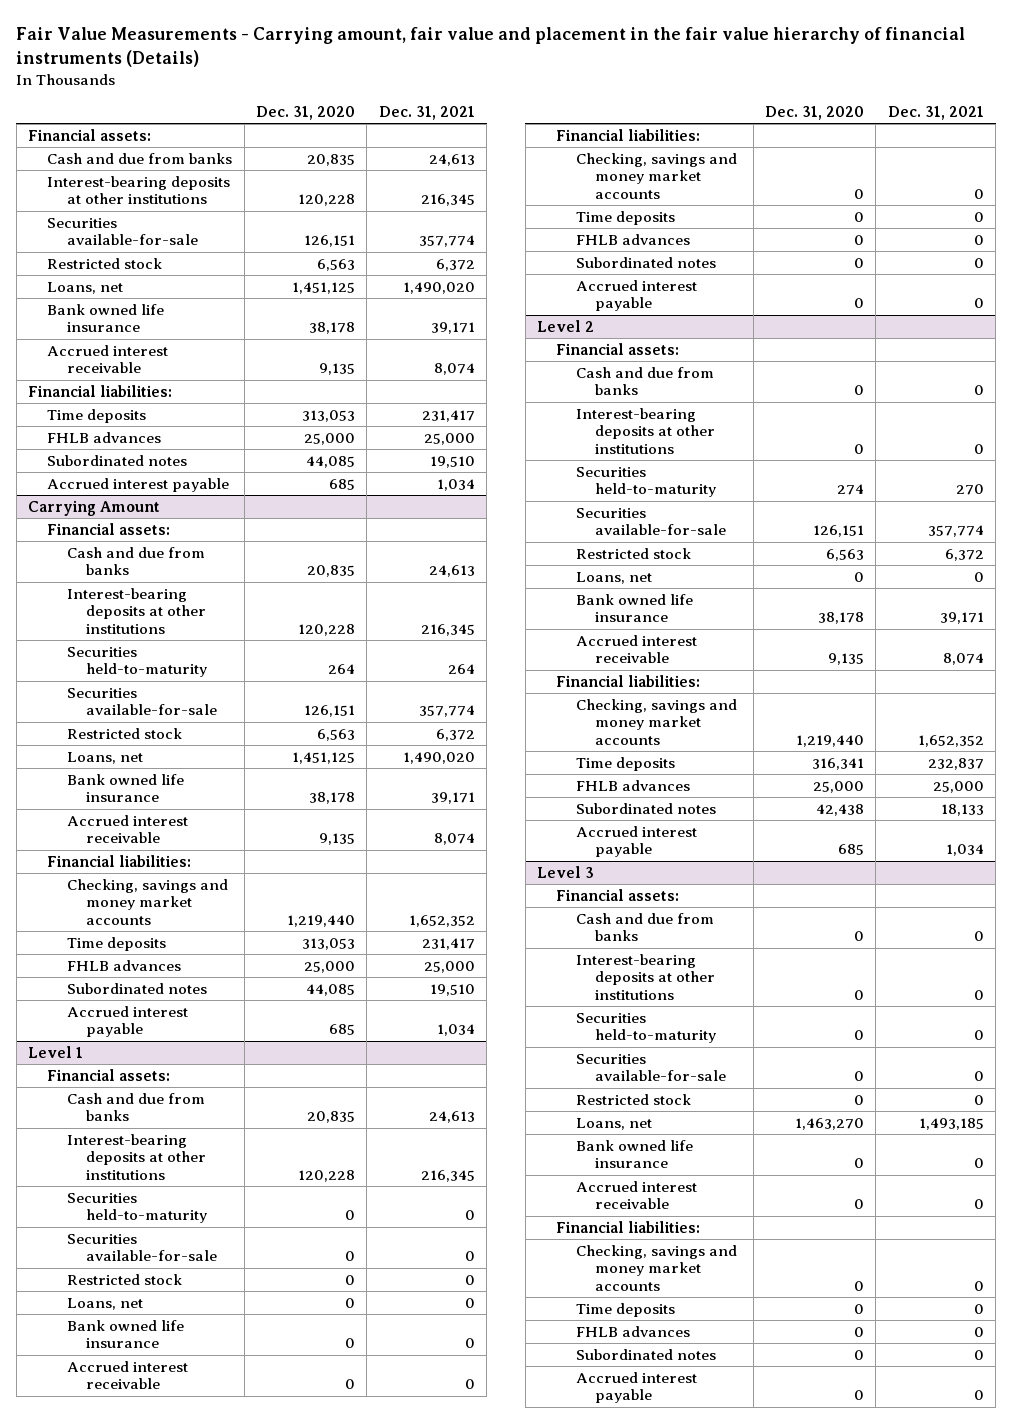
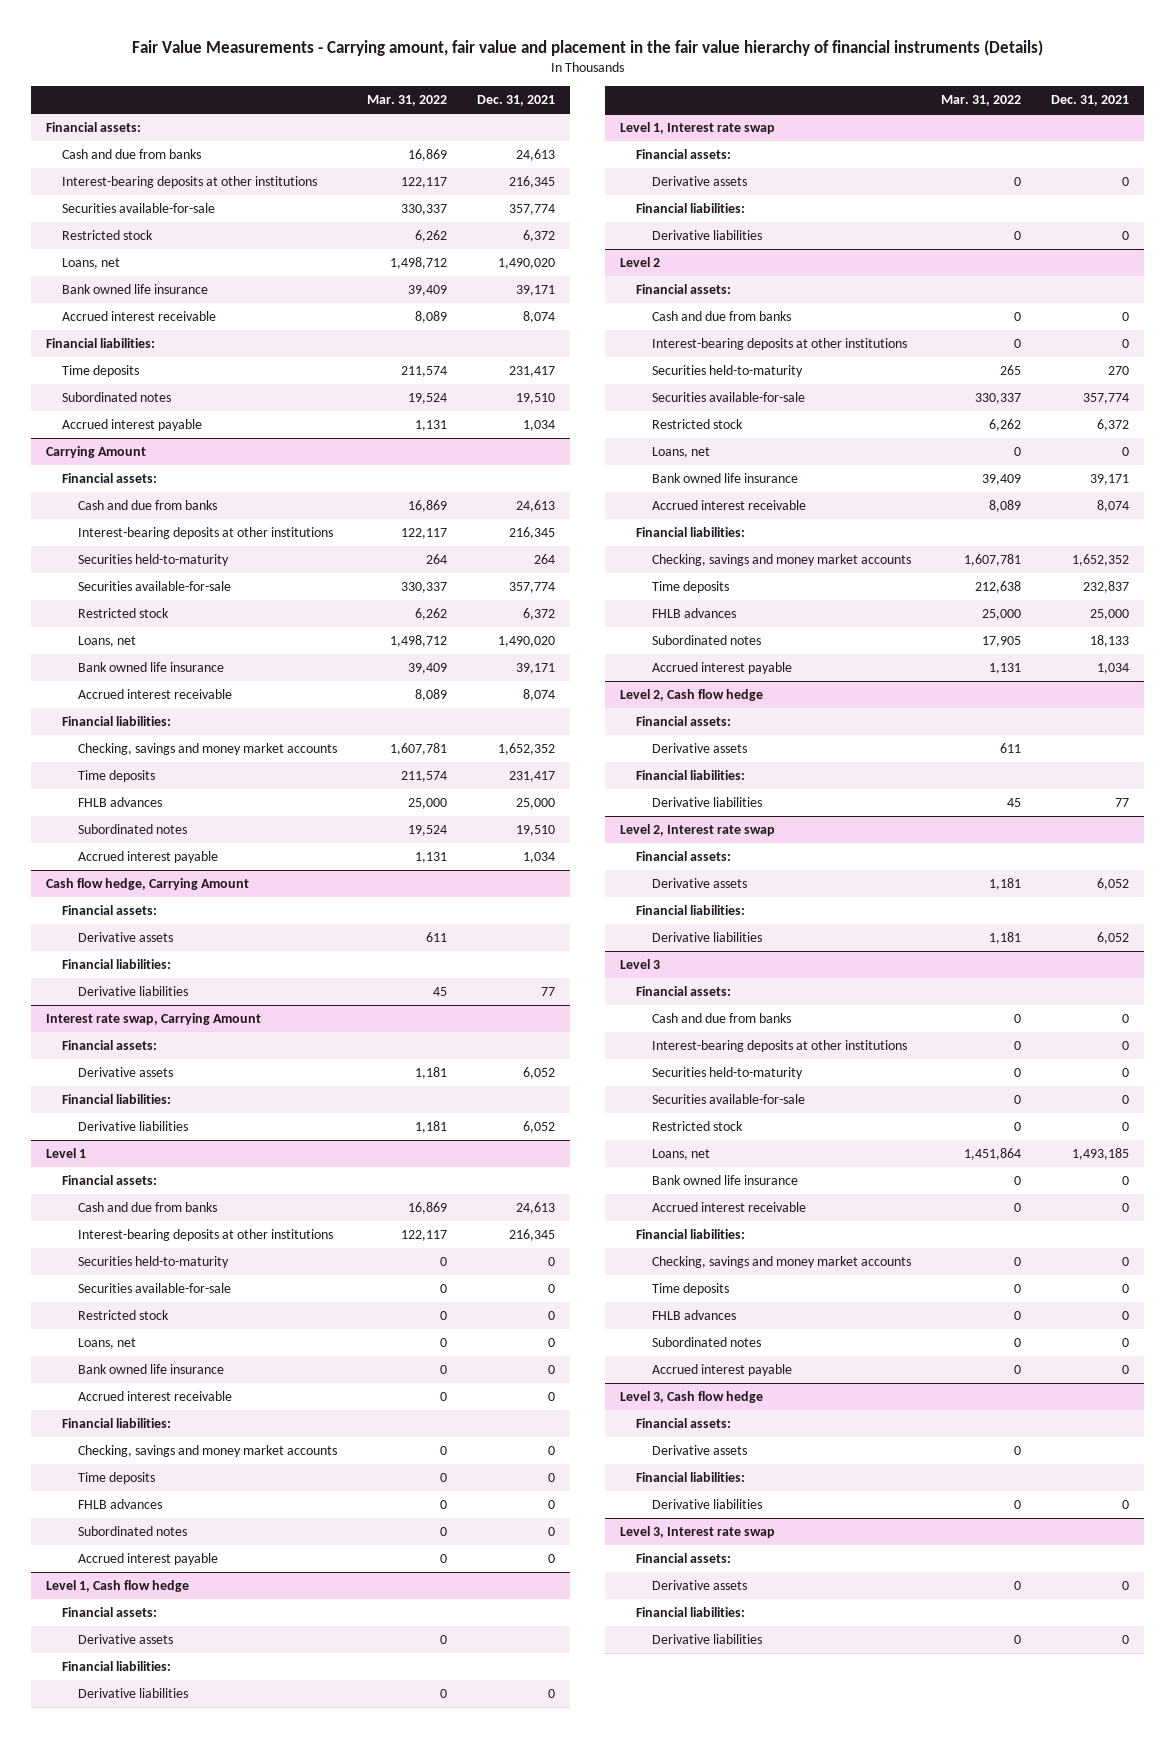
[256,105,356,120] Dec. 31, 2020 -> none
none -> [366,95,447,107] Mar. 31, 2022
[47,431,162,443] FHLB advances -> none
none -> [45,878,249,891] Cash flow hedge, Carrying Amount
none -> [61,905,157,916] Financial assets:
none -> [77,932,173,943] Derivative assets
none -> [61,959,171,970] Financial liabilities:
none -> [77,986,188,997] Derivative liabilities
none -> [45,1013,261,1026] Interest rate swap, Carrying Amount
none -> [61,1040,157,1051] Financial assets:
none -> [77,1067,173,1078] Derivative assets
none -> [61,1094,171,1105] Financial liabilities:
none -> [77,1121,188,1132] Derivative liabilities
none -> [45,1580,189,1593] Level 1, Cash flow hedge
none -> [61,1607,157,1618] Financial assets:
none -> [77,1634,173,1645] Derivative assets
none -> [61,1661,171,1672] Financial liabilities:
none -> [77,1688,188,1699] Derivative liabilities
none -> [620,122,776,135] Level 1, Interest rate swap
none -> [636,149,732,160] Financial assets:
none -> [652,176,748,187] Derivative assets
none -> [636,203,746,214] Financial liabilities:
none -> [652,230,763,241] Derivative liabilities
none -> [620,689,764,702] Level 2, Cash flow hedge
none -> [636,716,732,727] Financial assets:
none -> [652,743,748,754] Derivative assets
none -> [636,770,746,781] Financial liabilities:
none -> [652,797,763,808] Derivative liabilities
none -> [620,824,776,837] Level 2, Interest rate swap
none -> [636,851,732,862] Financial assets:
none -> [652,878,748,889] Derivative assets
none -> [636,905,746,916] Financial liabilities:
none -> [652,932,763,943] Derivative liabilities
none -> [620,1391,764,1404] Level 3, Cash flow hedge
none -> [636,1418,732,1429] Financial assets:
none -> [652,1445,748,1456] Derivative assets
none -> [636,1472,746,1483] Financial liabilities:
none -> [652,1499,763,1510] Derivative liabilities
none -> [620,1526,776,1539] Level 3, Interest rate swap
none -> [636,1553,732,1564] Financial assets:
none -> [652,1580,748,1591] Derivative assets
none -> [636,1607,746,1618] Financial liabilities:
none -> [652,1634,763,1645] Derivative liabilities

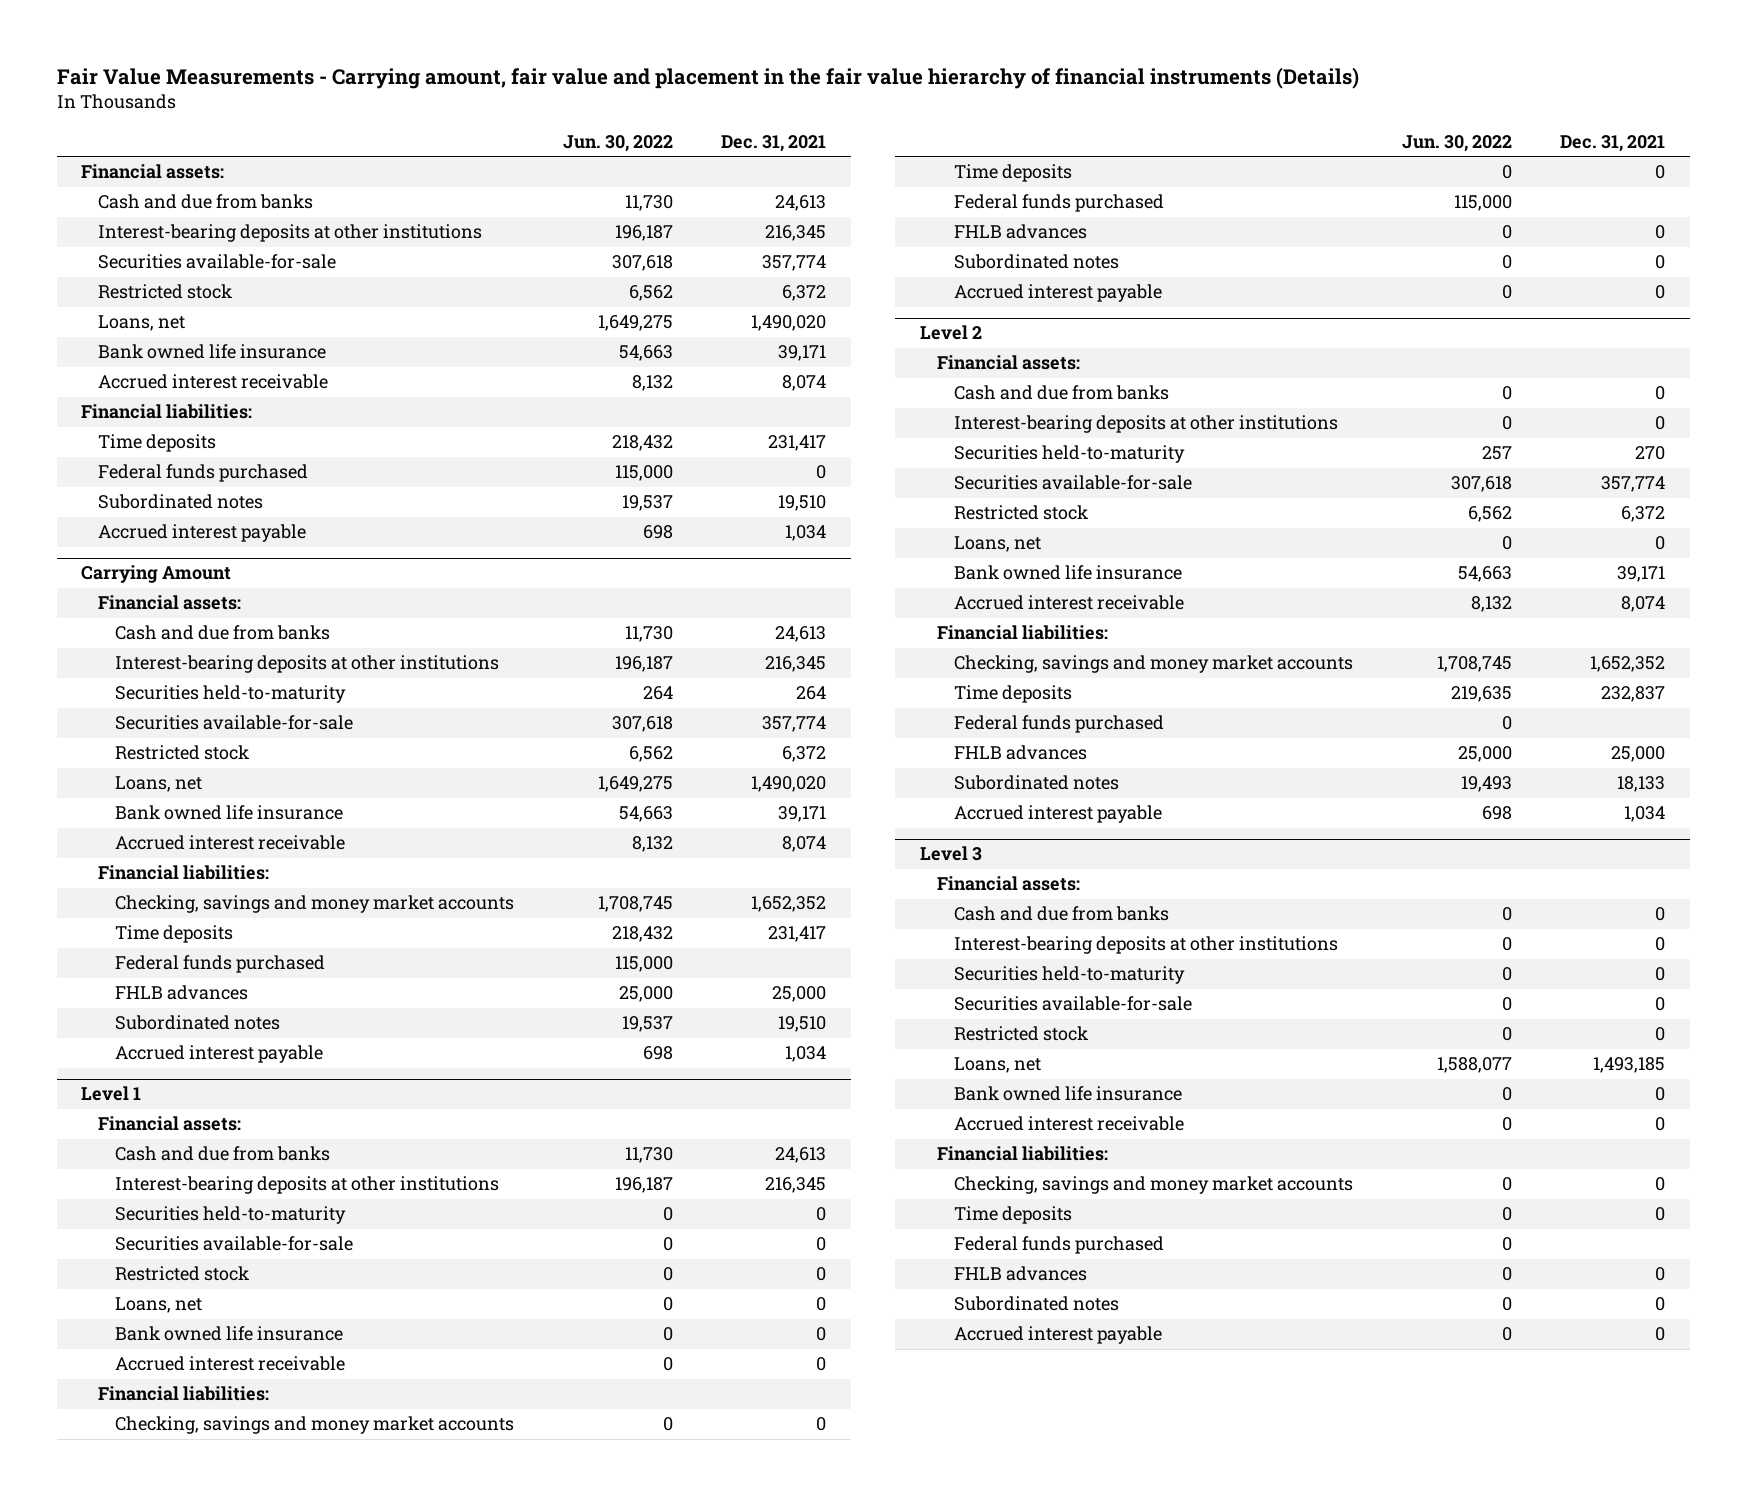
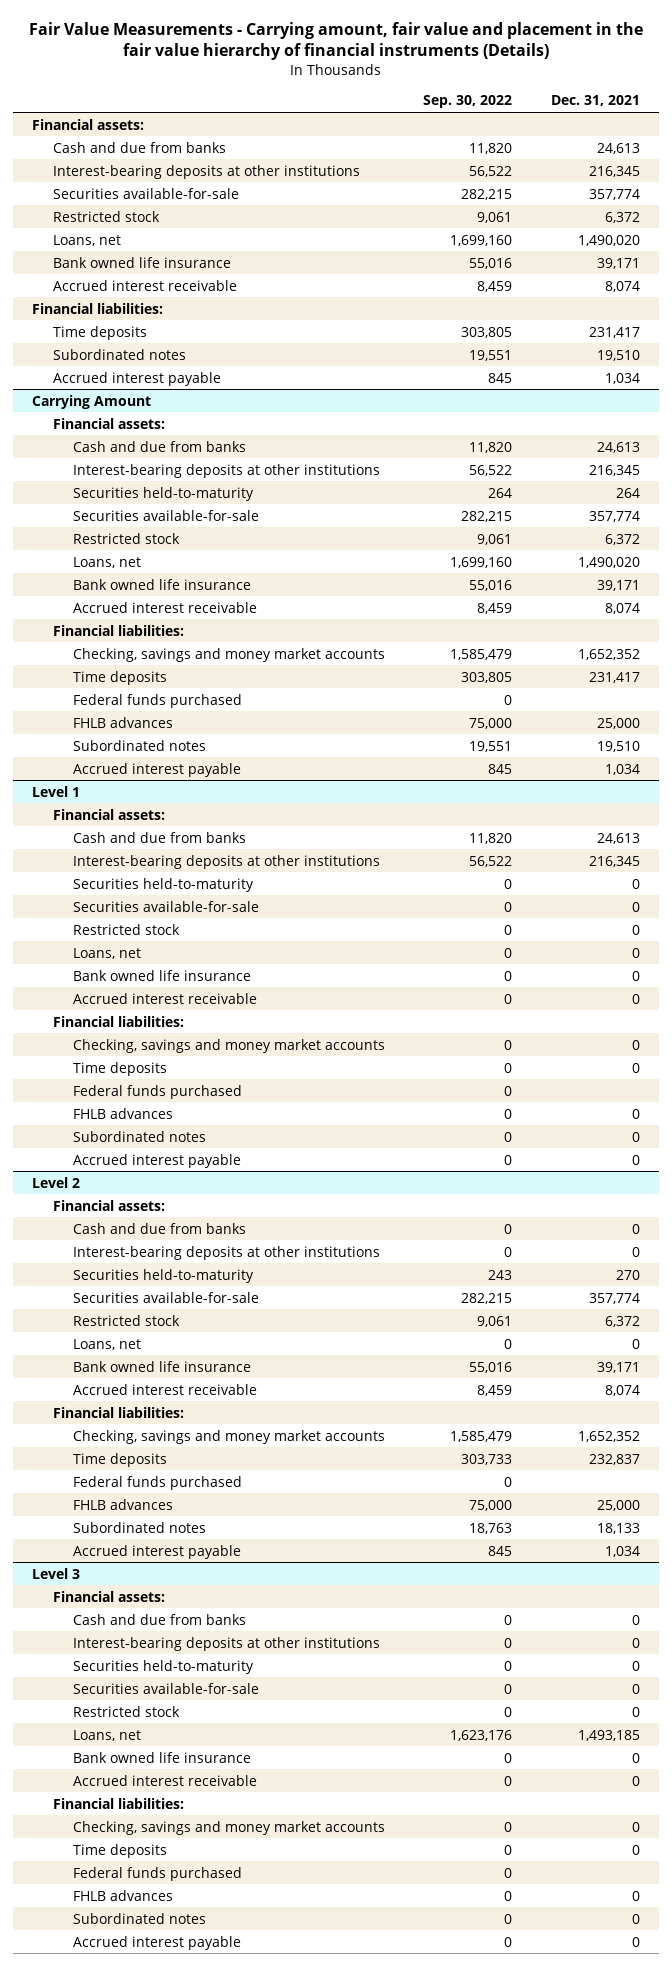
[562,134,673,152] Jun. 30, 2022 -> none
none -> [423,95,513,109] Sep. 30, 2022
[97,464,308,483] Federal funds purchased -> none

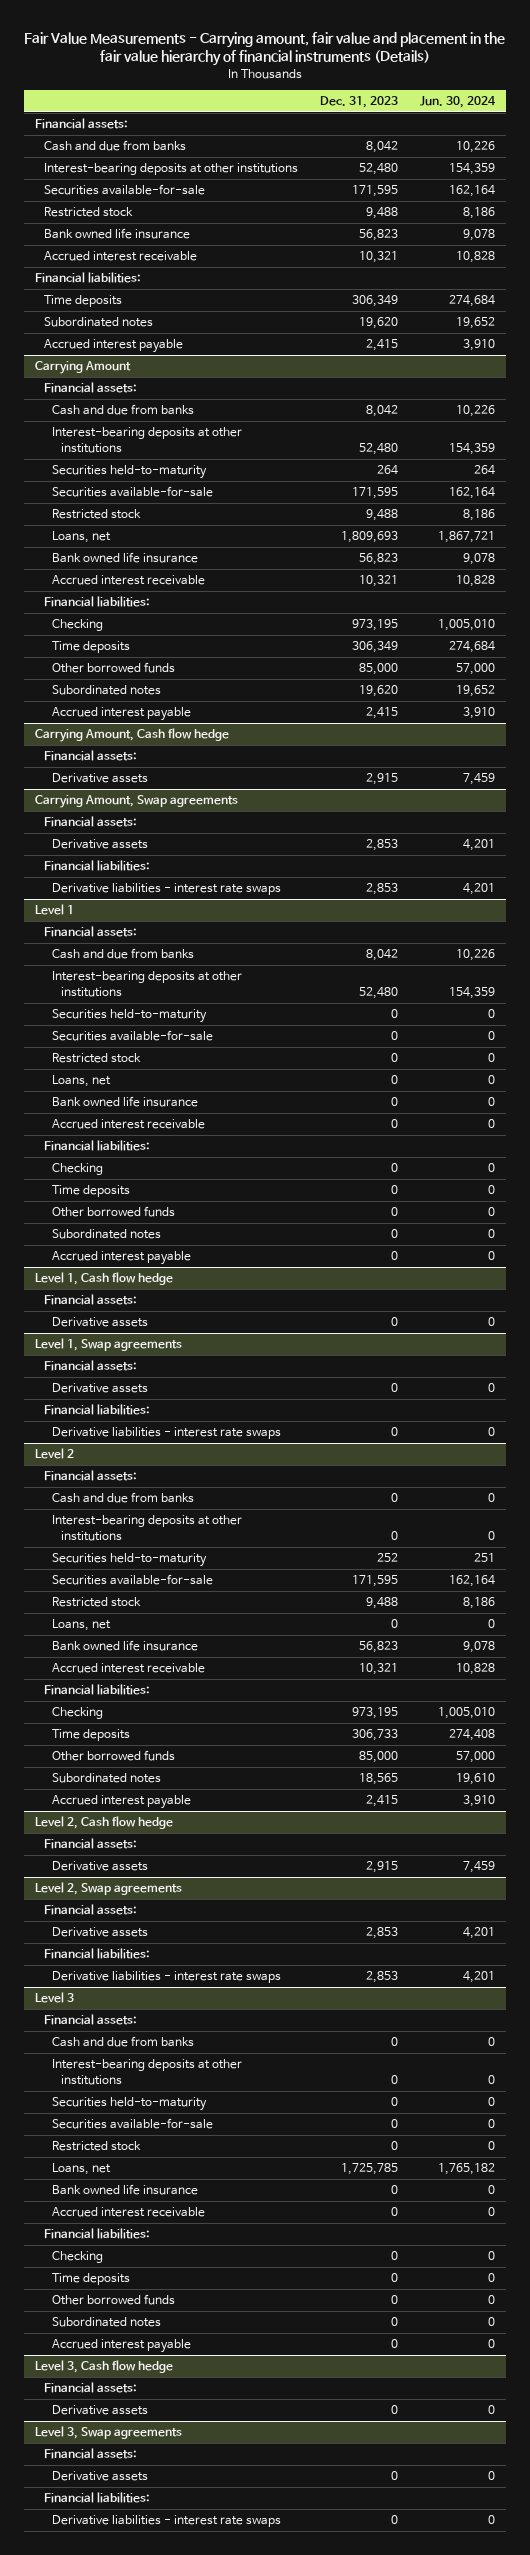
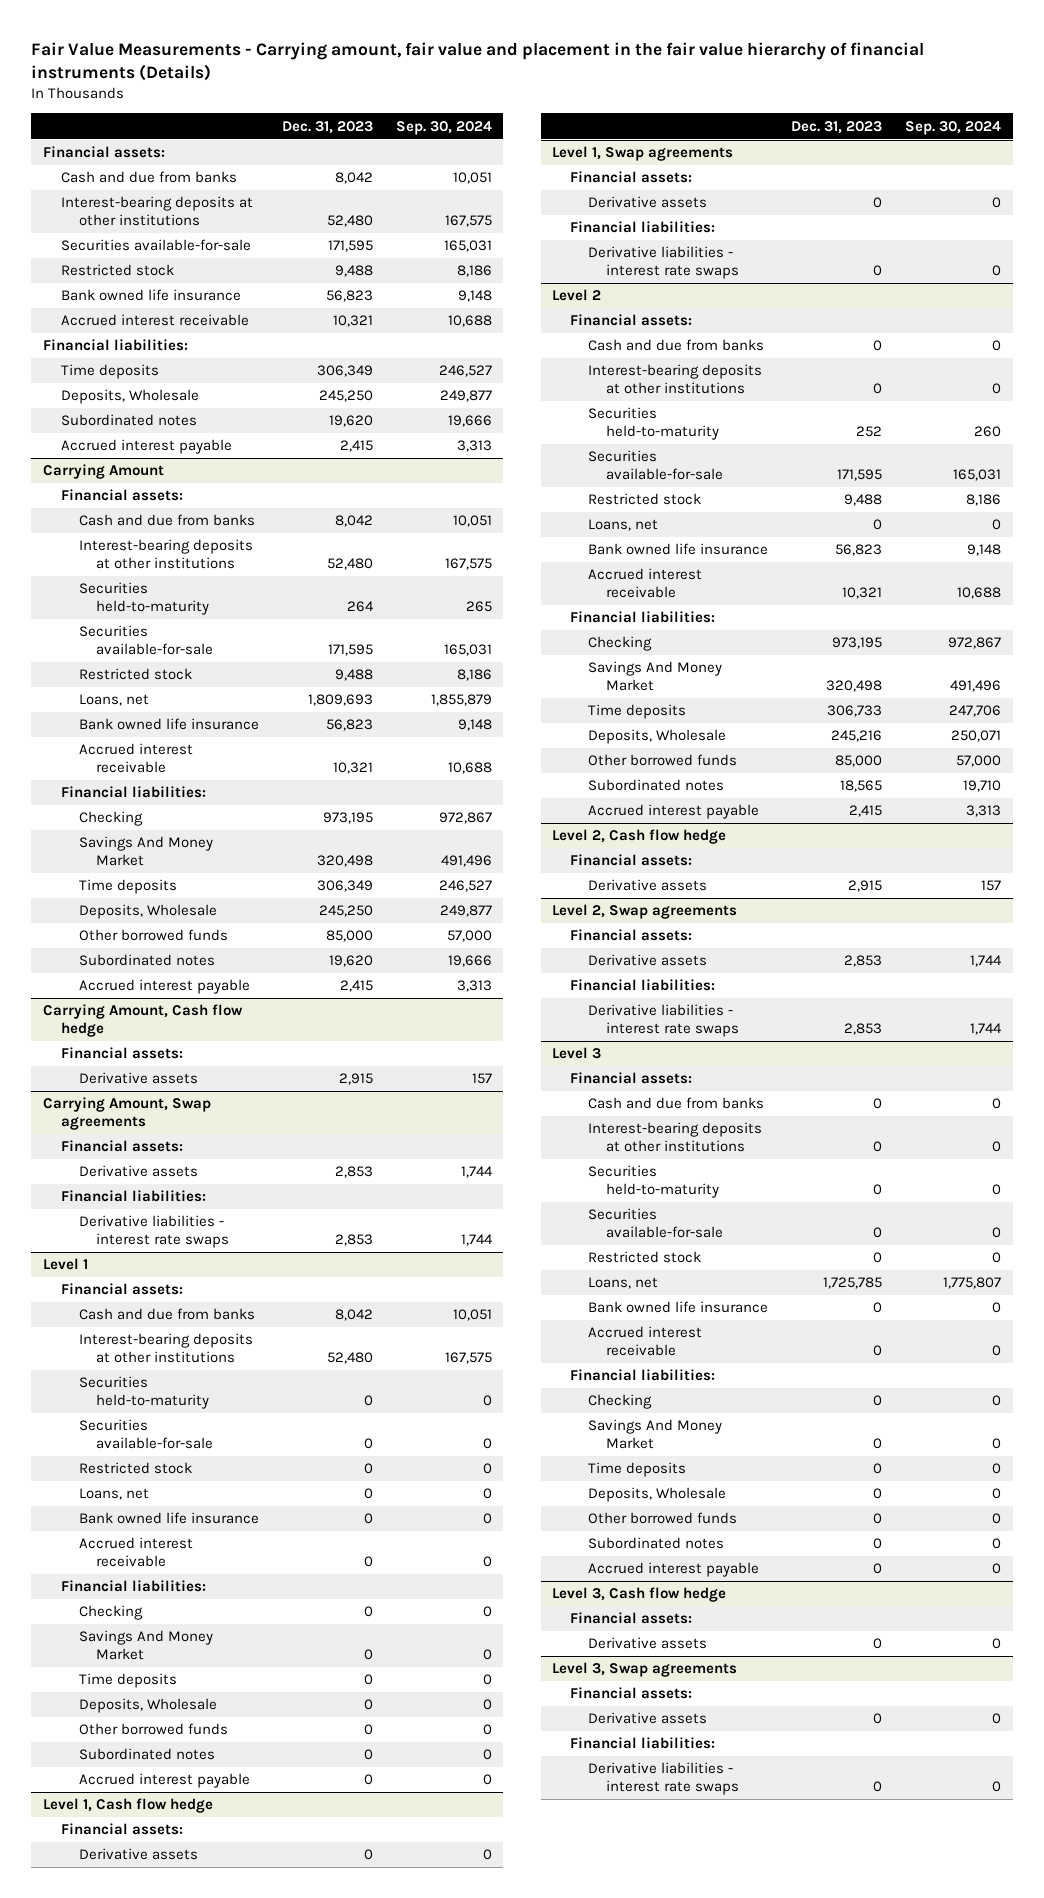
[419,95,496,108] Jun. 30, 2024 -> none
none -> [395,120,492,135] Sep. 30, 2024
none -> [60,389,199,405] Deposits, Wholesale
none -> [78,836,213,867] Savings And Money Market
none -> [78,904,217,920] Deposits, Wholesale
none -> [78,1630,213,1661] Savings And Money Market
none -> [78,1698,217,1714] Deposits, Wholesale
none -> [588,661,723,692] Savings And Money Market
none -> [588,729,727,745] Deposits, Wholesale
none -> [588,1419,723,1450] Savings And Money Market
none -> [588,1487,727,1503] Deposits, Wholesale

